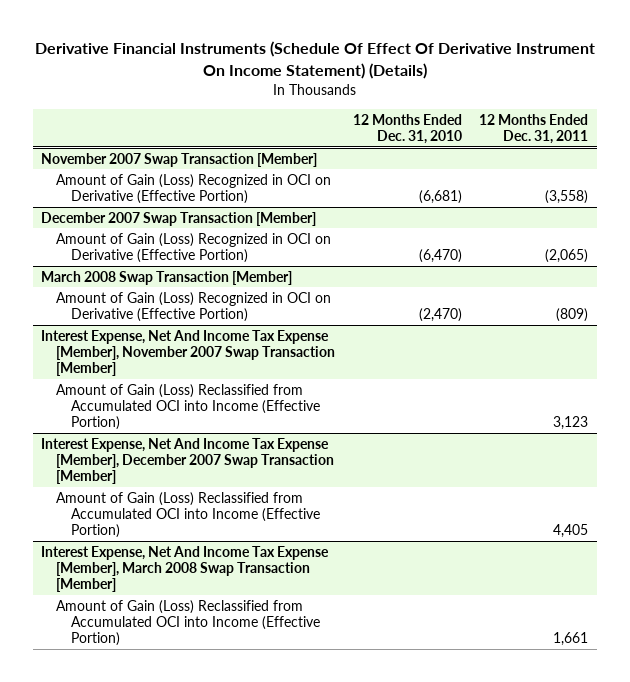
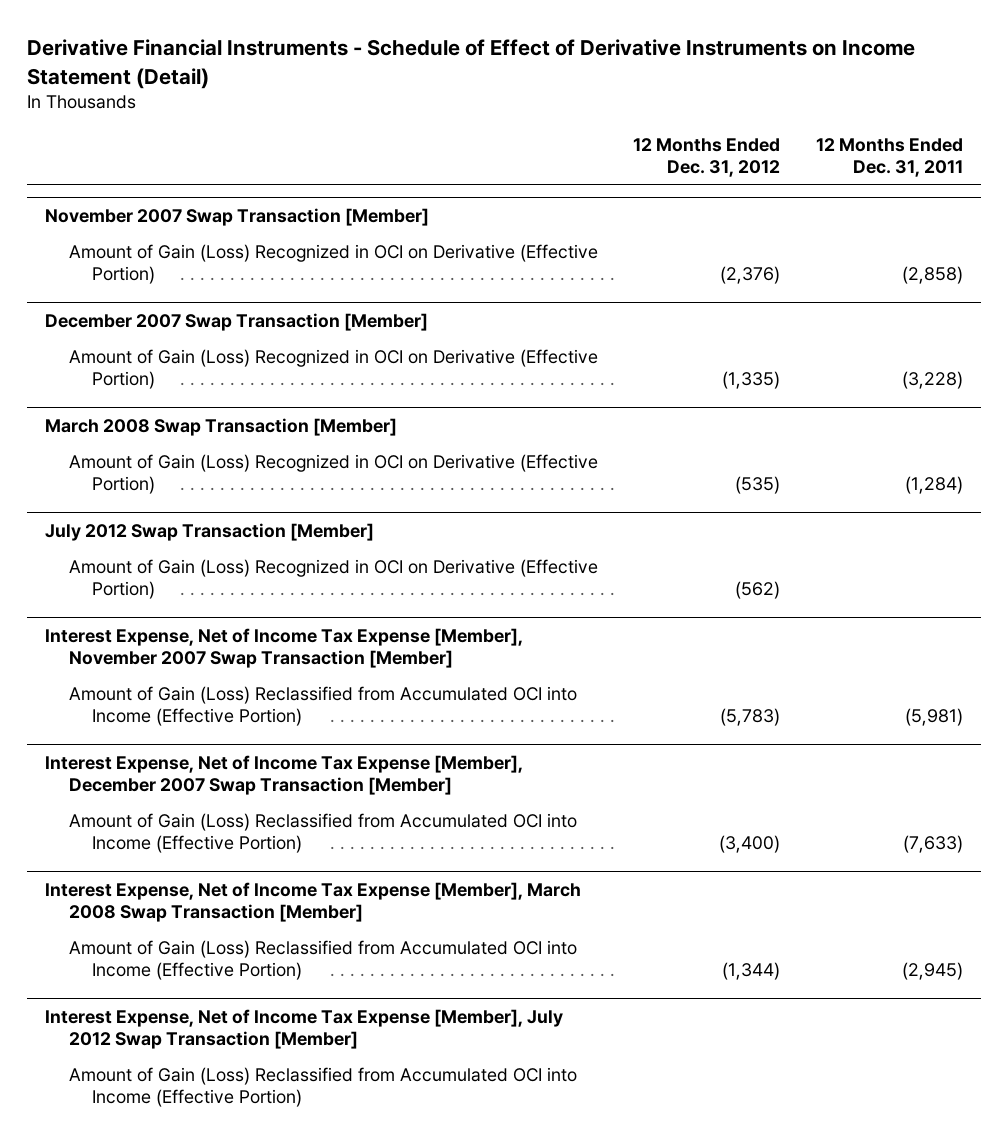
[34,41,595,80] Derivative Financial Instruments (Schedule Of Effect Of Derivative Instrument On Income Statement) (Details) -> [27,39,916,89] Derivative Financial Instruments - Schedule of Effect of Derivative Instruments on Income Statement (Detail)
[352,114,462,145] 12 Months Ended Dec. 31, 2010 -> none
none -> [633,138,781,178] 12 Months Ended Dec. 31, 2012
[545,189,589,204] (3,558) -> [902,265,964,284] (2,858)
[545,248,589,263] (2,065) -> [902,370,964,389] (3,228)
[556,307,589,322] (809) -> [905,475,964,494] (1,284)
none -> [44,522,374,541] July 2012 Swap Transaction [Member]
none -> [68,558,598,599] Amount of Gain (Loss) Recognized in OCI on Derivative (Effective Portion)
[41,329,336,377] Interest Expense, Net And Income Tax Expense [Member], November 2007 Swap Transaction [Member] -> [44,627,523,668] Interest Expense, Net of Income Tax Expense [Member], November 2007 Swap Transaction [Member]
[553,416,589,431] 3,123 -> [905,707,964,726] (5,981)
[41,437,335,485] Interest Expense, Net And Income Tax Expense [Member], December 2007 Swap Transaction [Member] -> [44,754,523,795] Interest Expense, Net of Income Tax Expense [Member], December 2007 Swap Transaction [Member]
[553,524,589,539] 4,405 -> [903,834,964,853] (7,633)
[41,545,330,593] Interest Expense, Net And Income Tax Expense [Member], March 2008 Swap Transaction [Member] -> [44,881,581,922] Interest Expense, Net of Income Tax Expense [Member], March 2008 Swap Transaction [Member]
[553,632,589,647] 1,661 -> [902,961,964,980] (2,945)
none -> [44,1008,563,1049] Interest Expense, Net of Income Tax Expense [Member], July 2012 Swap Transaction [Member]
none -> [68,1066,577,1107] Amount of Gain (Loss) Reclassified from Accumulated OCI into Income (Effective Portion)

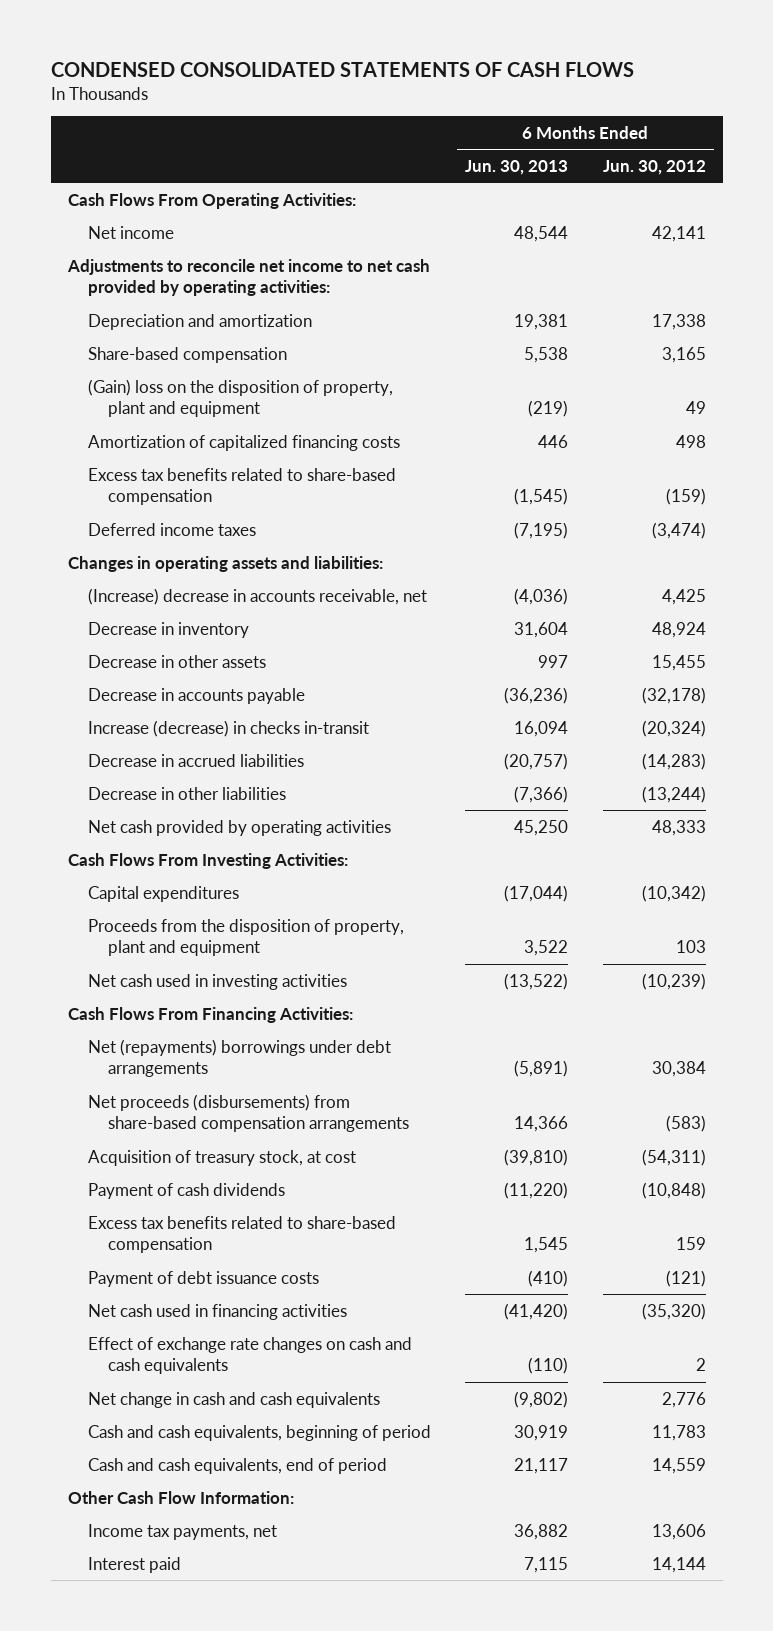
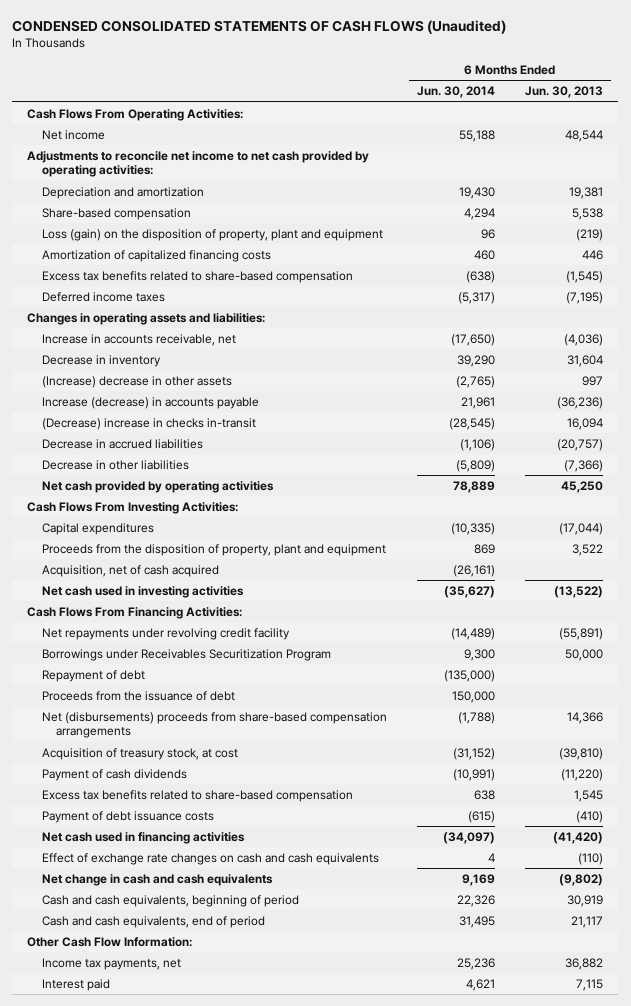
[50,61,634,77] CONDENSED CONSOLIDATED STATEMENTS OF CASH FLOWS -> [12,19,507,34] CONDENSED CONSOLIDATED STATEMENTS OF CASH FLOWS (Unaudited)
[602,159,706,175] Jun. 30, 2012 -> none
none -> [416,86,495,99] Jun. 30, 2014
[87,378,393,418] (Gain) loss on the disposition of property, plant and equipment -> [41,228,383,241] Loss (gain) on the disposition of property, plant and equipment
[87,587,427,605] (Increase) decrease in accounts receivable, net -> [41,333,236,346] Increase in accounts receivable, net
[87,654,266,668] Decrease in other assets -> [41,375,232,388] (Increase) decrease in other assets
[87,687,305,704] Decrease in accounts payable -> [41,396,259,409] Increase (decrease) in accounts payable
[87,719,369,737] Increase (decrease) in checks in-transit -> [41,417,256,430] (Decrease) increase in checks in-transit
none -> [41,564,219,577] Acquisition, net of cash acquired
[87,1038,391,1078] Net (repayments) borrowings under debt arrangements -> [41,627,290,640] Net repayments under revolving credit facility
[514,1060,569,1078] (5,891) -> [559,627,604,640] (55,891)
none -> [41,648,331,661] Borrowings under Receivables Securitization Program
none -> [41,669,145,682] Repayment of debt
none -> [41,690,235,701] Proceeds from the issuance of debt
[87,1093,410,1133] Net proceeds (disbursements) from share-based compensation arrangements -> [41,711,387,739] Net (disbursements) proceeds from share-based compensation arrangements

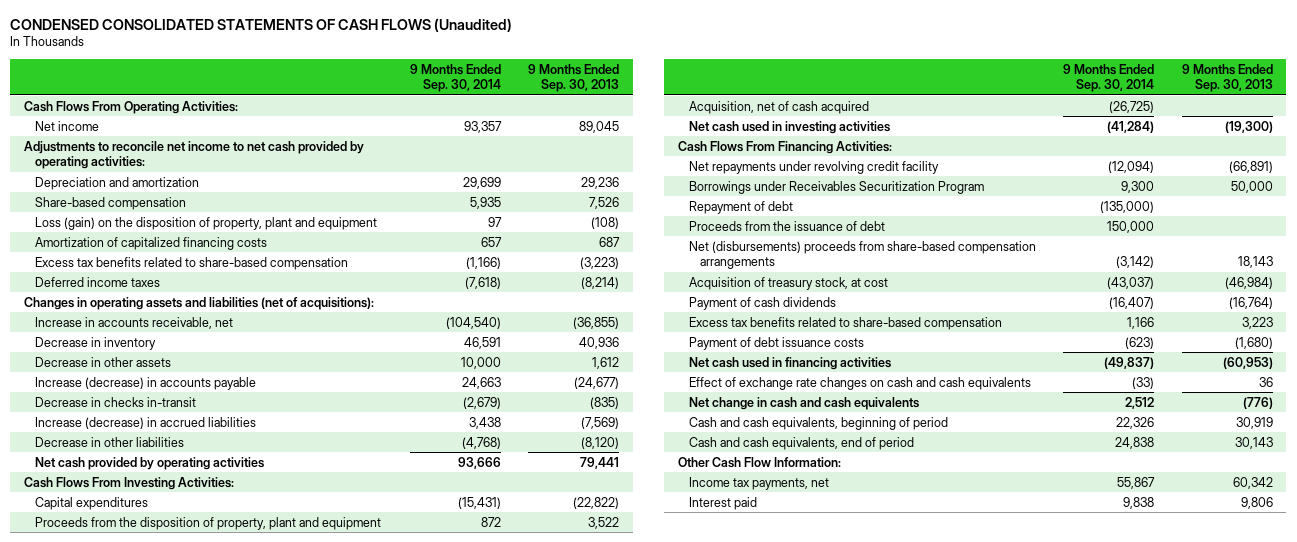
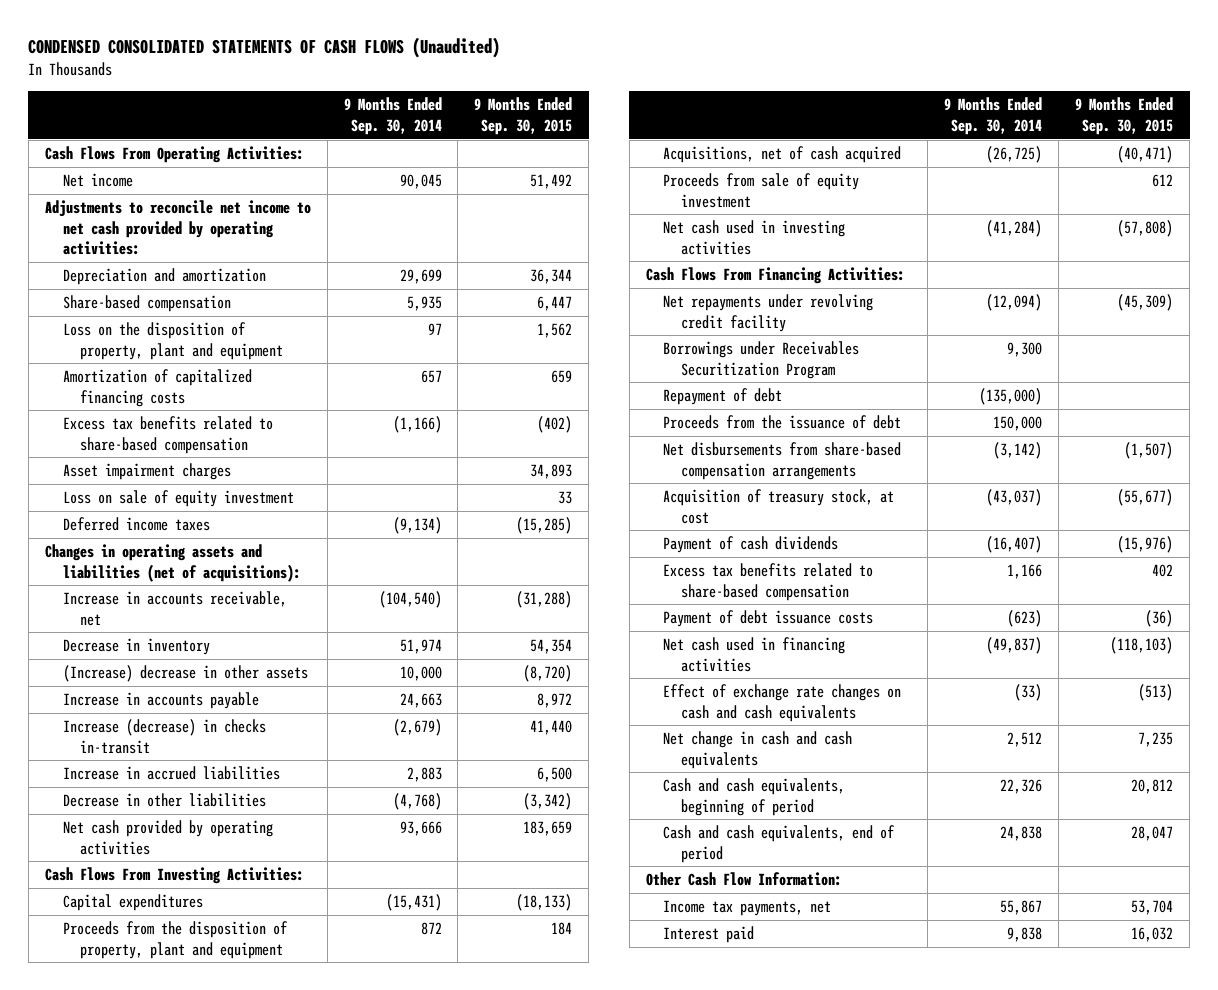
[528,63,620,92] 9 Months Ended Sep. 30, 2013 -> none
none -> [474,97,573,135] 9 Months Ended Sep. 30, 2015
[463,120,502,133] 93,357 -> [399,174,442,190] 90,045
[35,216,378,230] Loss (gain) on the disposition of property, plant and equipment -> [62,322,284,360] Loss on the disposition of property, plant and equipment
none -> [62,463,231,481] Asset impairment charges
none -> [62,490,294,508] Loss on sale of equity investment
[464,276,501,289] (7,618) -> [392,517,442,535] (9,134)
[463,336,501,349] 46,591 -> [399,639,442,655] 51,974
[35,356,172,367] Decrease in other assets -> [62,665,308,683] (Increase) decrease in other assets
[35,376,257,390] Increase (decrease) in accounts payable -> [62,692,259,710] Increase in accounts payable
[35,396,197,407] Decrease in checks in-transit -> [62,719,266,754] Increase (decrease) in checks in-transit
[35,416,257,429] Increase (decrease) in accrued liabilities -> [62,766,280,781] Increase in accrued liabilities
[468,416,501,429] 3,438 -> [406,767,442,783] 2,883
[688,100,869,114] Acquisition, net of cash acquired -> [663,146,902,164] Acquisitions, net of cash acquired
none -> [663,173,860,208] Proceeds from sale of equity investment
[688,240,1036,270] Net (disbursements) proceeds from share-based compensation arrangements -> [663,442,902,480] Net disbursements from share-based compensation arrangements

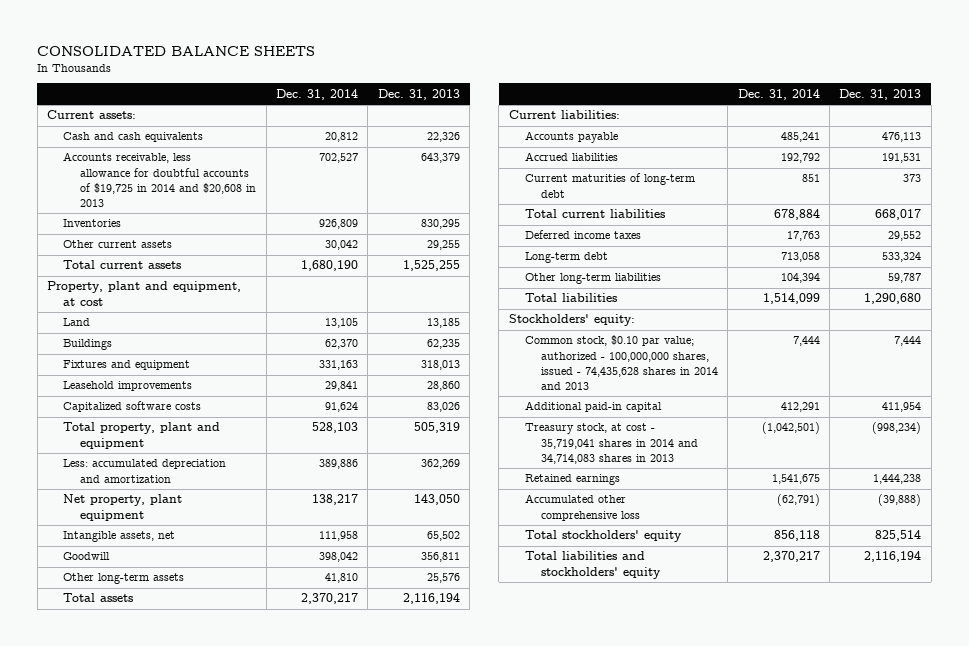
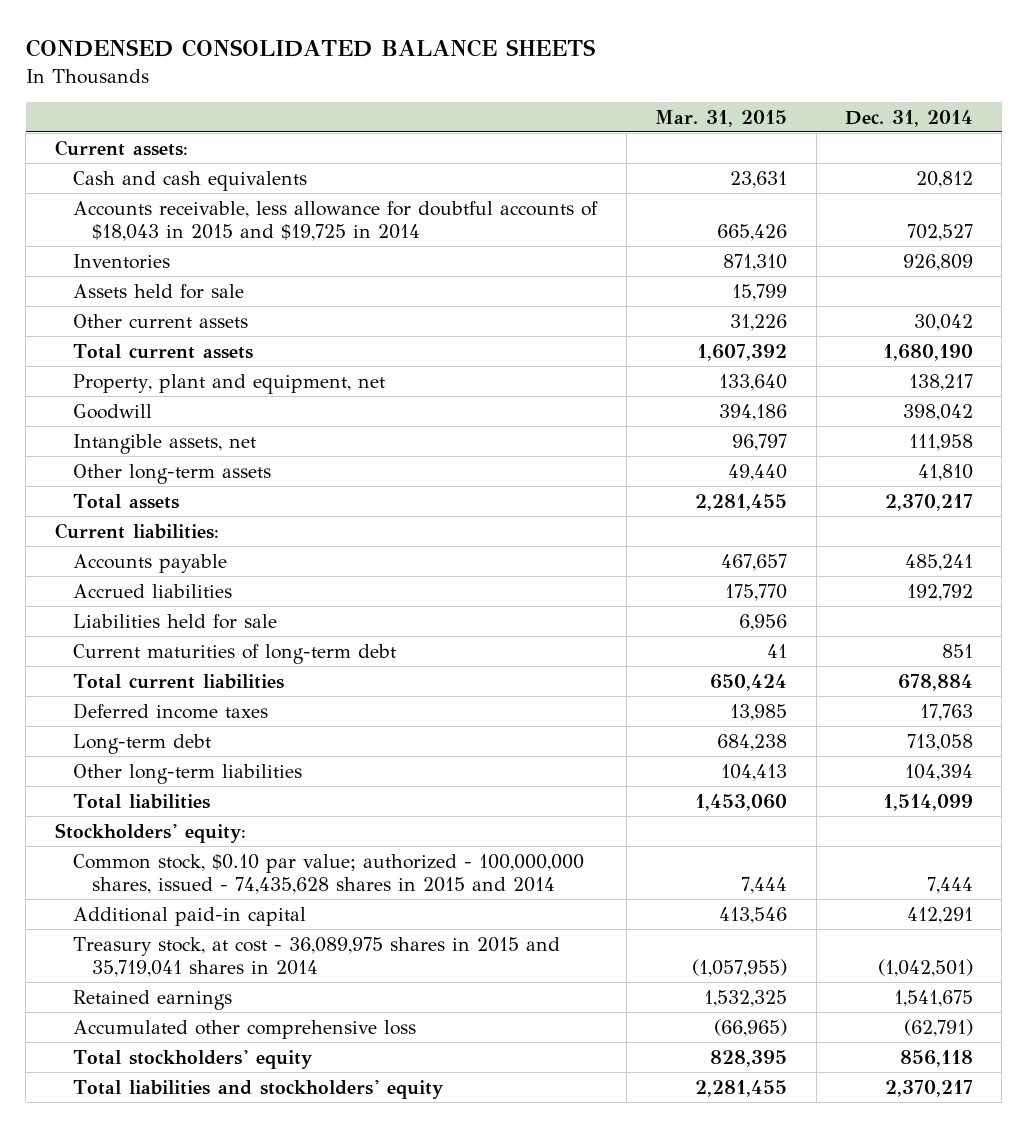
[37,45,316,56] CONSOLIDATED BALANCE SHEETS -> [25,39,595,58] CONDENSED CONSOLIDATED BALANCE SHEETS
[377,88,460,100] Dec. 31, 2013 -> none
none -> [655,109,788,127] Mar. 31, 2015
[63,152,256,208] Accounts receivable, less allowance for doubtful accounts of $19,725 in 2014 and $20,608 in 2013 -> [73,200,599,241] Accounts receivable, less allowance for doubtful accounts of $18,043 in 2015 and $19,725 in 2014
none -> [73,283,245,299] Assets held for sale
[47,281,242,306] Property, plant and equipment, at cost -> none
[63,318,91,327] Land -> none
[63,339,113,351] Buildings -> none
[63,360,191,371] Fixtures and equipment -> none
[63,381,193,392] Leasehold improvements -> none
[63,401,202,413] Capitalized software costs -> none
[63,422,221,449] Total property, plant and equipment -> none
[63,459,227,483] Less: accumulated depreciation and amortization -> none
[63,494,183,521] Net property, plant equipment -> [73,373,386,394] Property, plant and equipment, net
[63,531,176,543] Intangible assets, net -> [73,433,257,454] Intangible assets, net
none -> [73,613,278,629] Liabilities held for sale
[524,335,719,391] Common stock, $0.10 par value; authorized - 100,000,000 shares, issued - 74,435,628 shares in 2014 and 2013 -> [73,853,585,894] Common stock, $0.10 par value; authorized - 100,000,000 shares, issued - 74,435,628 shares in 2015 and 2014
[524,423,699,464] Treasury stock, at cost - 35,719,041 shares in 2014 and 34,714,083 shares in 2013 -> [73,936,561,977] Treasury stock, at cost - 36,089,975 shares in 2015 and 35,719,041 shares in 2014

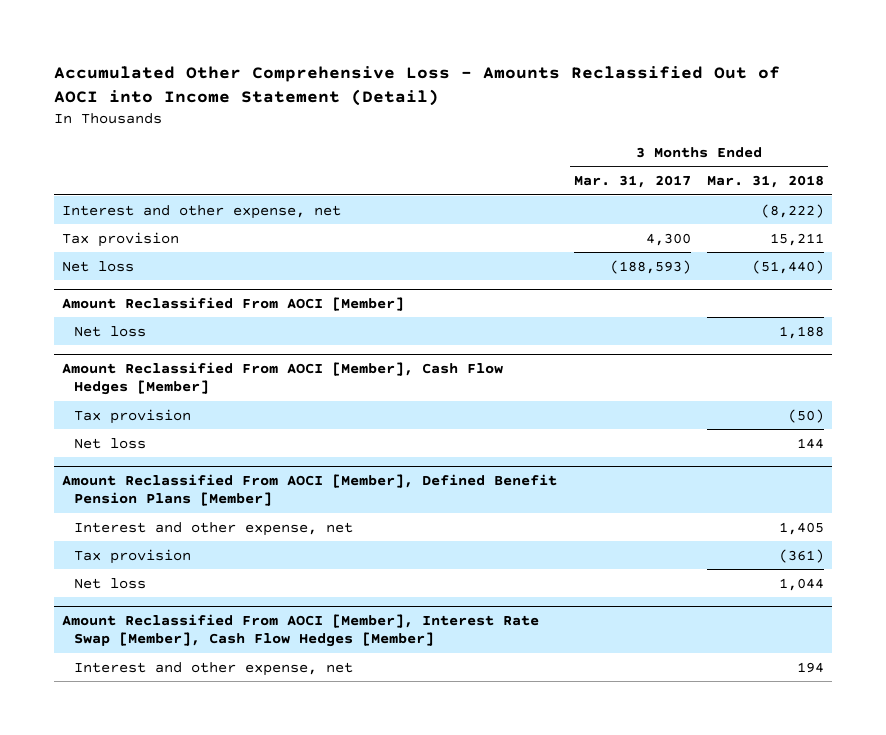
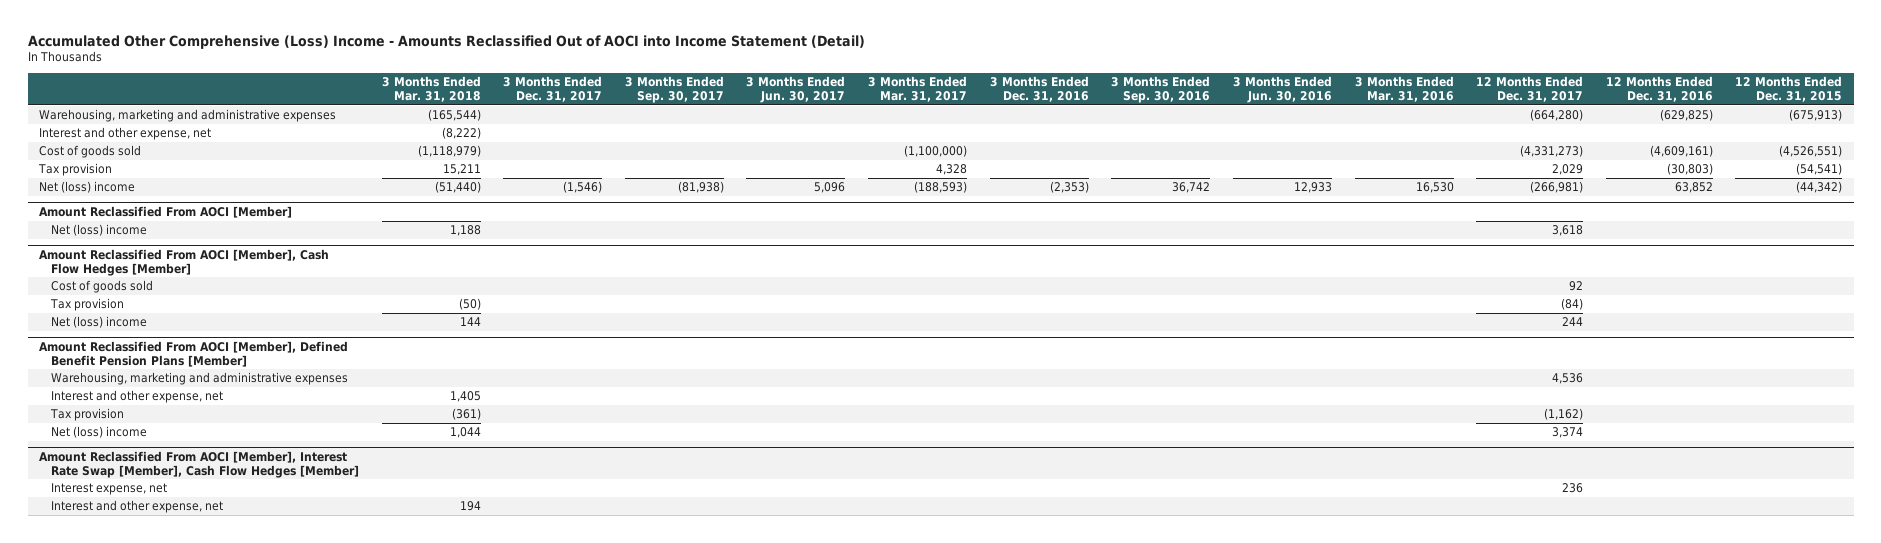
[54,66,781,107] Accumulated Other Comprehensive Loss - Amounts Reclassified Out of AOCI into Income Statement (Detail) -> [27,34,865,49] Accumulated Other Comprehensive (Loss) Income - Amounts Reclassified Out of AOCI into Income Statement (Detail)
none -> [503,76,603,102] 3 Months Ended Dec. 31, 2017
none -> [624,76,724,103] 3 Months Ended Sep. 30, 2017
none -> [746,76,846,103] 3 Months Ended Jun. 30, 2017
none -> [989,76,1089,102] 3 Months Ended Dec. 31, 2016
none -> [1111,76,1211,103] 3 Months Ended Sep. 30, 2016
none -> [1232,76,1332,103] 3 Months Ended Jun. 30, 2016
none -> [1354,76,1454,102] 3 Months Ended Mar. 31, 2016
none -> [1476,76,1584,102] 12 Months Ended Dec. 31, 2017
none -> [1605,76,1713,102] 12 Months Ended Dec. 31, 2016
none -> [1735,76,1843,102] 12 Months Ended Dec. 31, 2015
none -> [38,109,336,123] Warehousing, marketing and administrative expenses
none -> [38,145,141,159] Cost of goods sold
[645,232,691,246] 4,300 -> [936,164,968,176] 4,328
[62,260,135,272] Net loss -> [38,181,135,194] Net (loss) income
[74,325,147,337] Net loss -> [50,224,147,237] Net (loss) income
none -> [50,280,153,294] Cost of goods sold
[74,437,147,449] Net loss -> [50,316,147,329] Net (loss) income
none -> [50,372,348,386] Warehousing, marketing and administrative expenses
[74,577,147,589] Net loss -> [50,426,147,439] Net (loss) income
none -> [50,483,167,496] Interest expense, net

